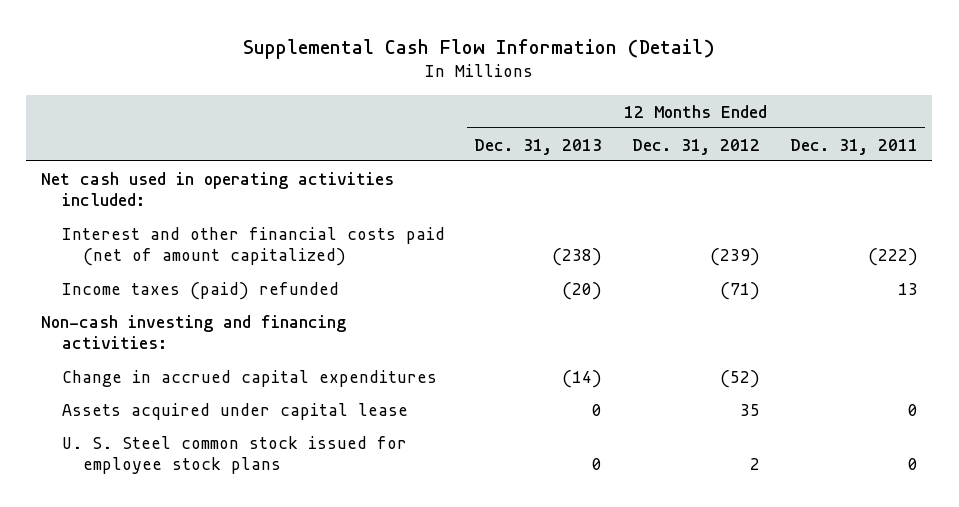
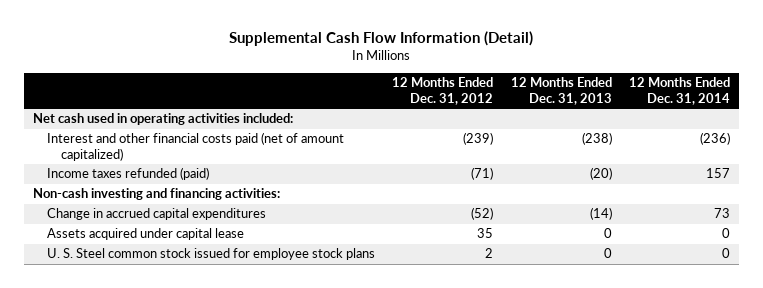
[789,138,918,155] Dec. 31, 2011 -> none
none -> [628,77,730,105] 12 Months Ended Dec. 31, 2014
[61,281,339,300] Income taxes (paid) refunded -> [46,167,209,181] Income taxes refunded (paid)

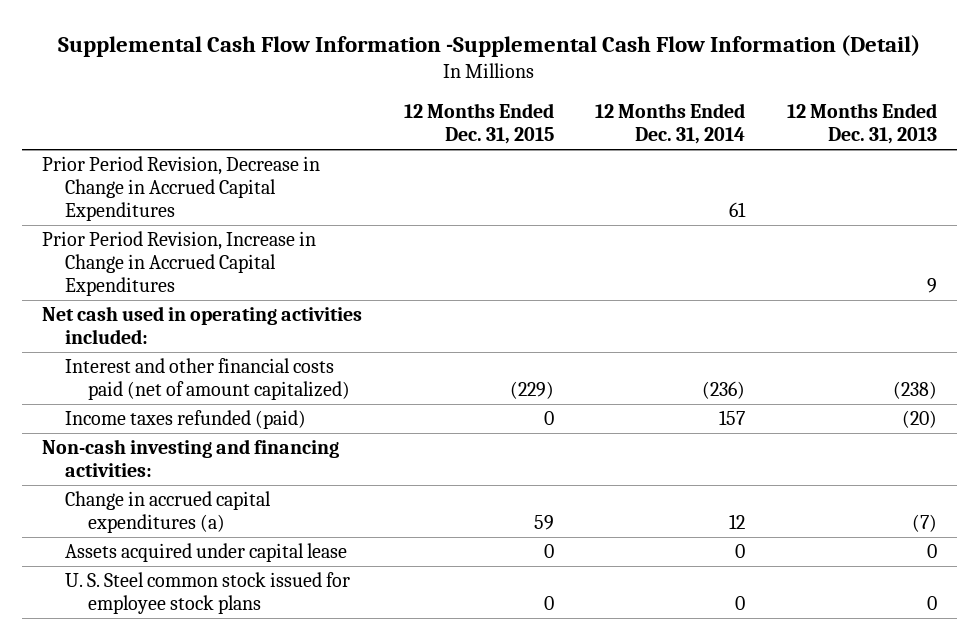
[229,31,534,47] Supplemental Cash Flow Information (Detail) -> [58,34,921,57] Supplemental Cash Flow Information -Supplemental Cash Flow Information (Detail)
[392,77,494,105] 12 Months Ended Dec. 31, 2012 -> none
none -> [403,103,554,145] 12 Months Ended Dec. 31, 2015
none -> [42,156,321,221] Prior Period Revision, Decrease in Change in Accrued Capital Expenditures
none -> [42,231,317,296] Prior Period Revision, Increase in Change in Accrued Capital Expenditures
[46,208,266,221] Change in accrued capital expenditures -> [65,491,272,533] Change in accrued capital expenditures (a)
[589,207,612,221] (14) -> [911,513,937,532] (7)
[713,208,730,219] 73 -> [729,513,746,529] 12

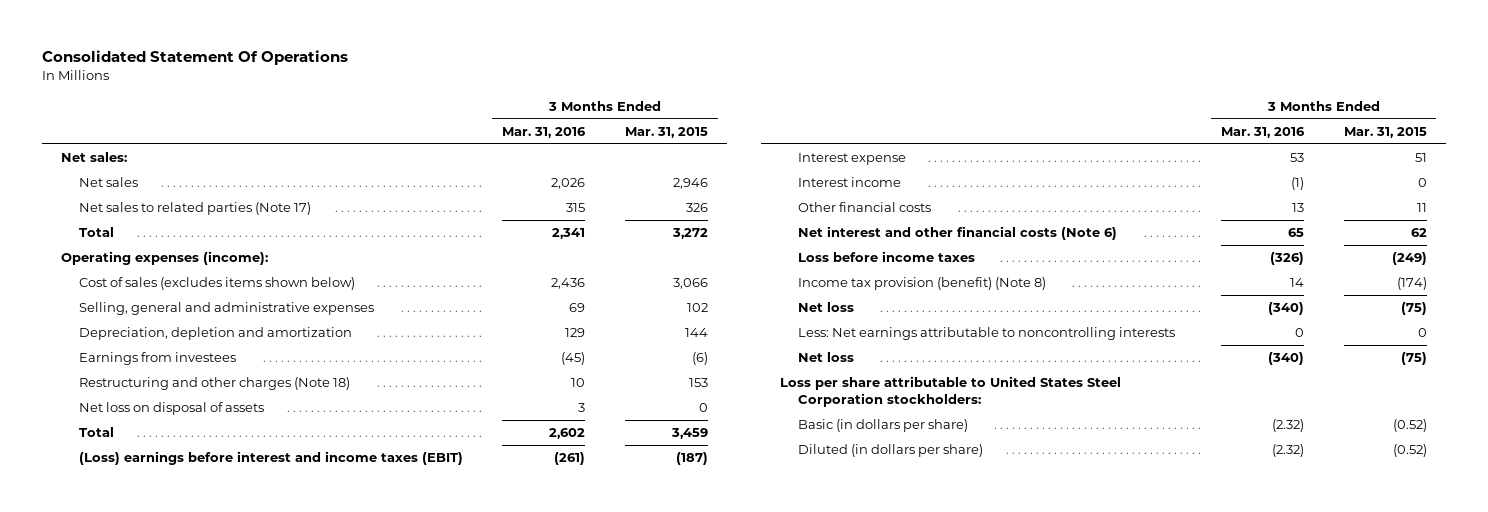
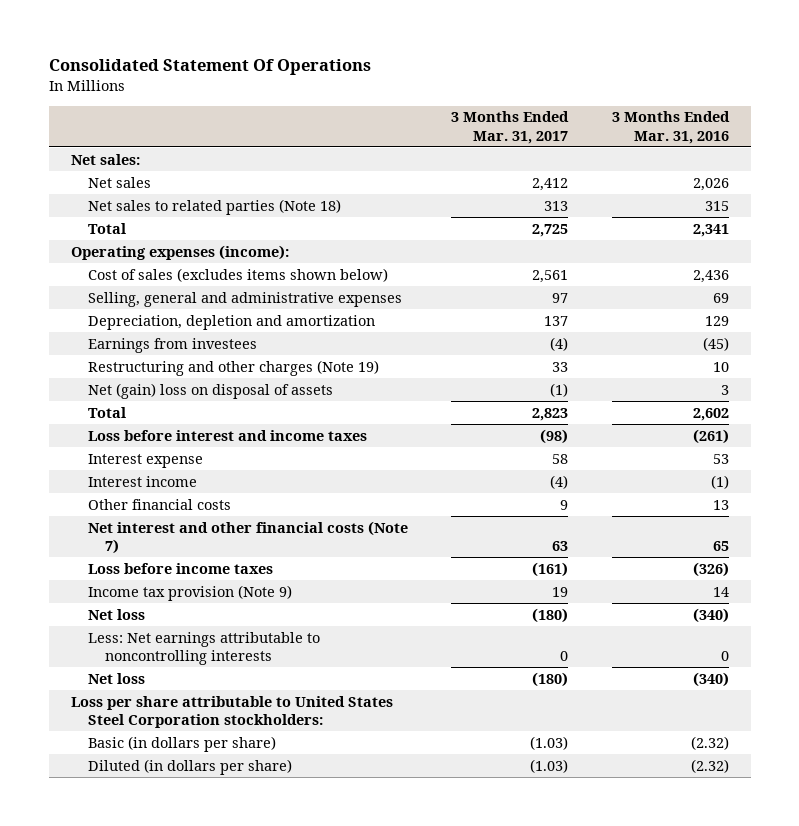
[624,126,708,138] Mar. 31, 2015 -> none
none -> [451,111,570,144] 3 Months Ended Mar. 31, 2017
[78,202,311,216] Net sales to related parties (Note 17) -> [87,198,341,215] Net sales to related parties (Note 18)
[78,377,350,391] Restructuring and other charges (Note 18) -> [87,359,379,376] Restructuring and other charges (Note 19)
[78,402,264,416] Net loss on disposal of assets -> [87,382,333,399] Net (gain) loss on disposal of assets
[78,451,463,466] (Loss) earnings before interest and income taxes (EBIT) -> [87,429,367,441] Loss before interest and income taxes
[797,226,1117,241] Net interest and other financial costs (Note 6) -> [87,520,408,555] Net interest and other financial costs (Note 7)
[797,277,1046,291] Income tax provision (benefit) (Note 8) -> [87,584,292,601] Income tax provision (Note 9)

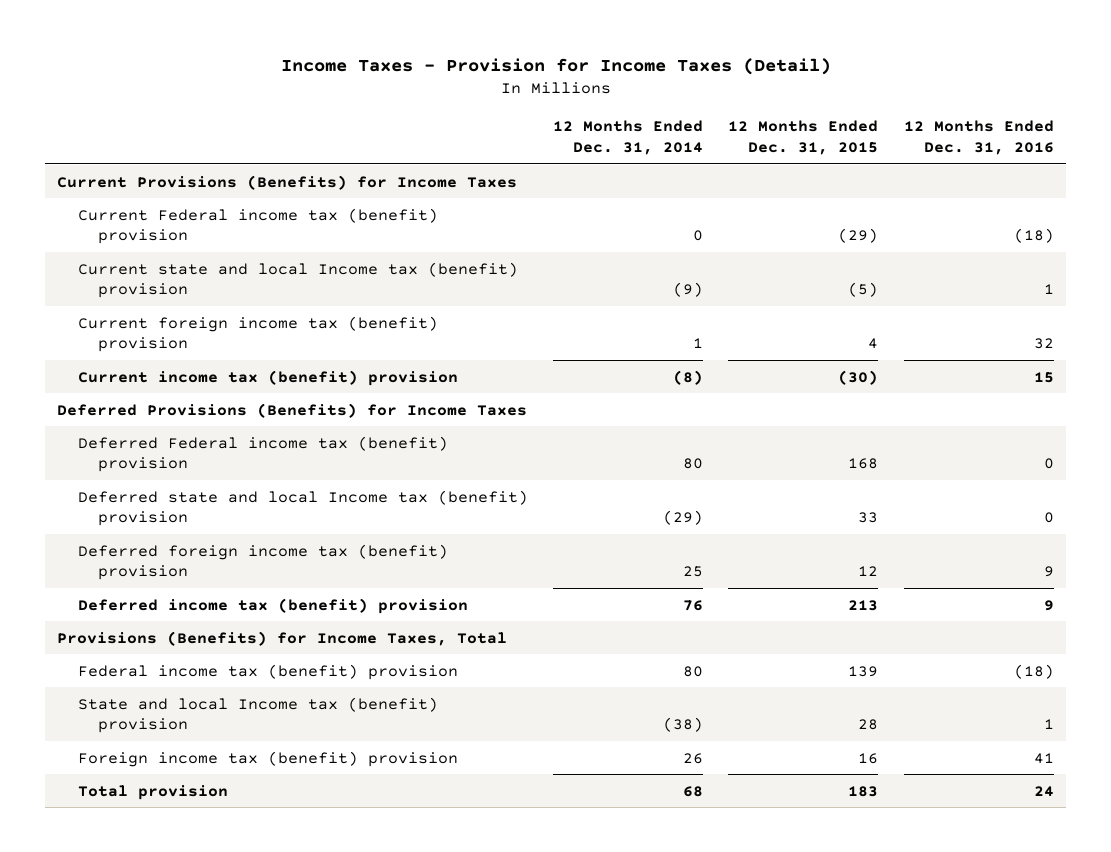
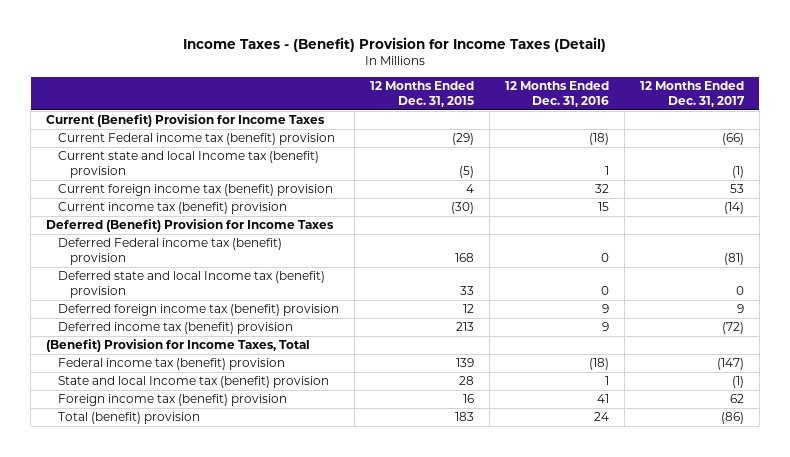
[280,57,831,75] Income Taxes - Provision for Income Taxes (Detail) -> [183,37,607,53] Income Taxes - (Benefit) Provision for Income Taxes (Detail)
[553,120,704,156] 12 Months Ended Dec. 31, 2014 -> none
none -> [639,81,745,107] 12 Months Ended Dec. 31, 2017
[57,174,518,190] Current Provisions (Benefits) for Income Taxes -> [46,114,326,128] Current (Benefit) Provision for Income Taxes
[57,402,528,418] Deferred Provisions (Benefits) for Income Taxes -> [46,219,335,233] Deferred (Benefit) Provision for Income Taxes
[57,630,508,646] Provisions (Benefits) for Income Taxes, Total -> [46,339,311,353] (Benefit) Provision for Income Taxes, Total
[77,784,228,800] Total provision -> [58,412,201,425] Total (benefit) provision

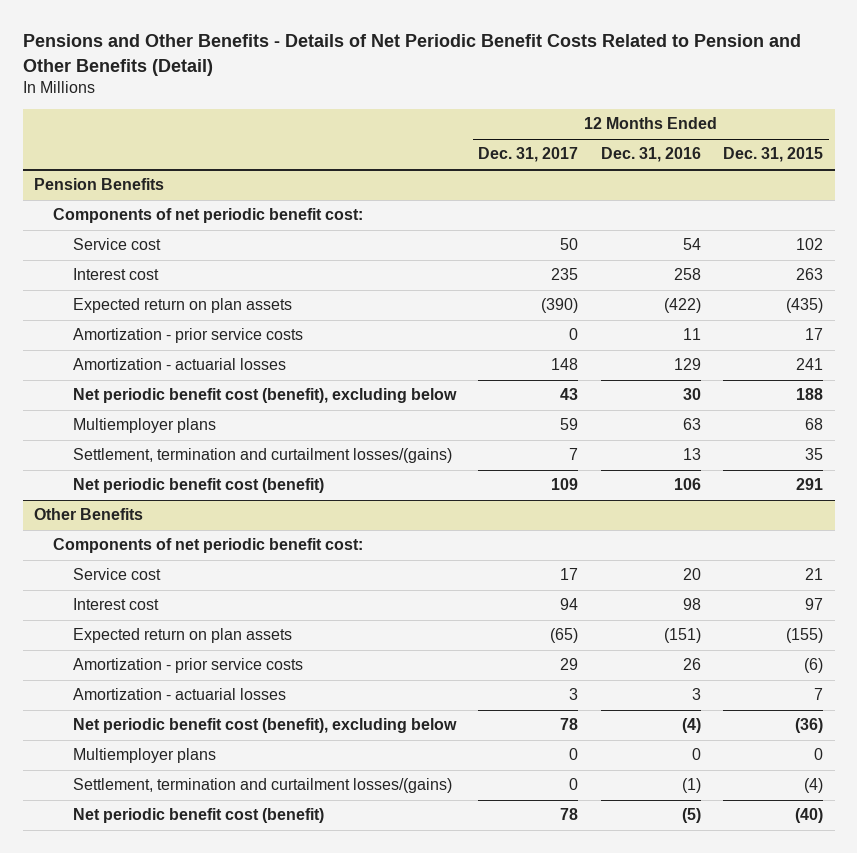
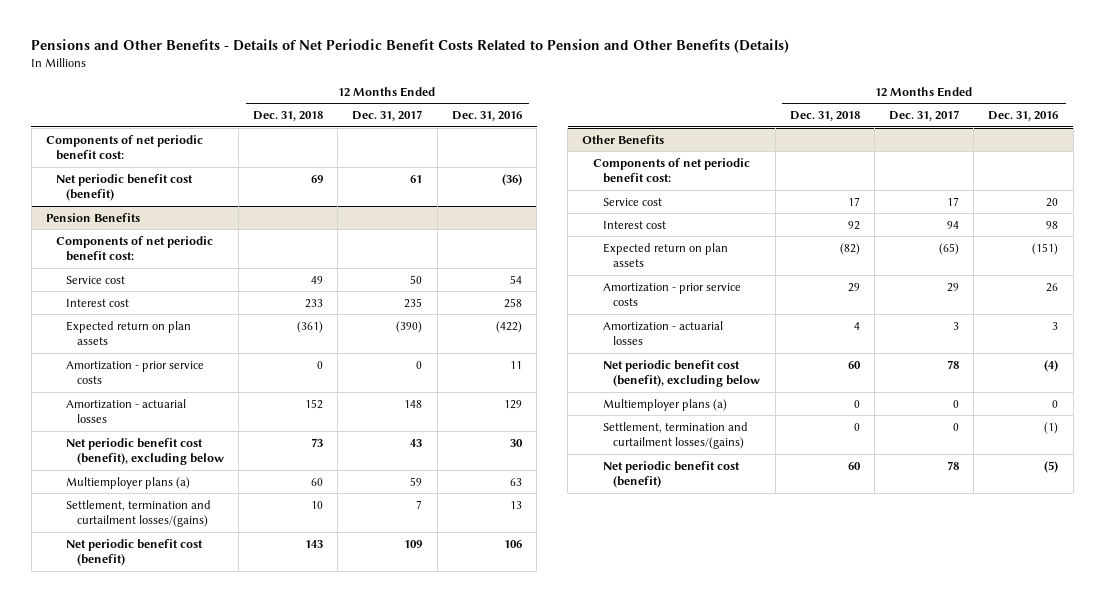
[22,34,801,76] Pensions and Other Benefits - Details of Net Periodic Benefit Costs Related to Pension and Other Benefits (Detail) -> [31,39,790,54] Pensions and Other Benefits - Details of Net Periodic Benefit Costs Related to Pension and Other Benefits (Details)
[723,147,824,163] Dec. 31, 2015 -> none
none -> [253,110,324,121] Dec. 31, 2018
none -> [45,134,203,161] Components of net periodic benefit cost:
none -> [56,173,194,202] Net periodic benefit cost (benefit)
[72,418,216,434] Multiemployer plans -> [66,476,191,489] Multiemployer plans (a)
[72,748,216,764] Multiemployer plans -> [603,398,728,411] Multiemployer plans (a)

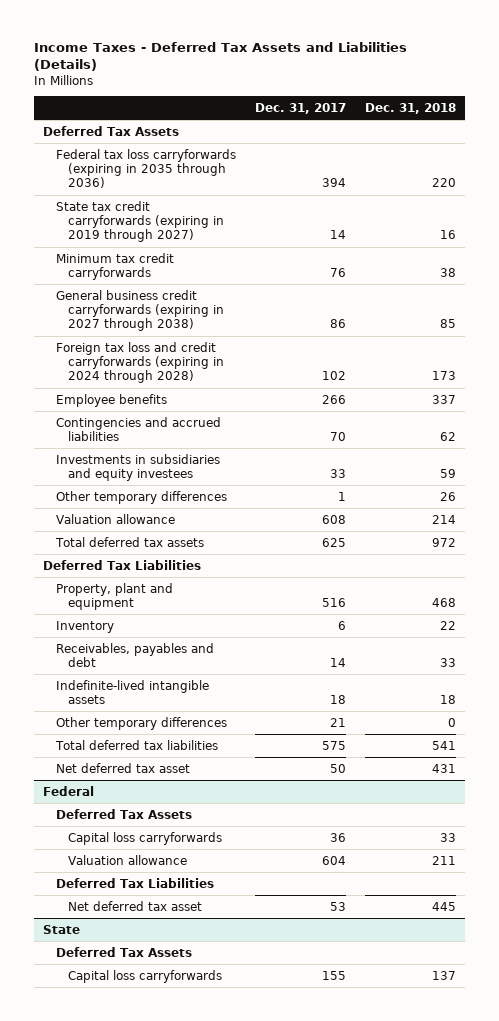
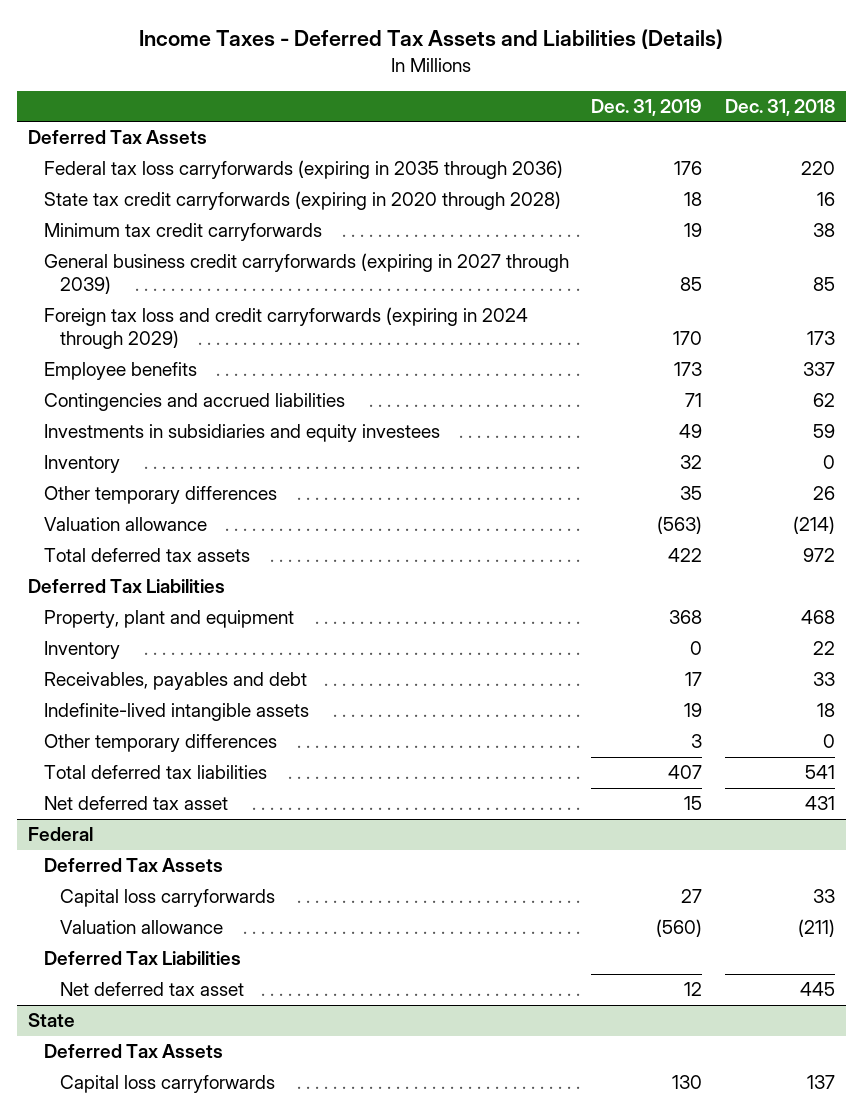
[254,102,346,114] Dec. 31, 2017 -> none
none -> [591,98,703,116] Dec. 31, 2019
[55,200,225,243] State tax credit carryforwards (expiring in 2019 through 2027) -> [44,191,562,211] State tax credit carryforwards (expiring in 2020 through 2028)
[55,289,225,332] General business credit carryforwards (expiring in 2027 through 2038) -> [44,253,570,295] General business credit carryforwards (expiring in 2027 through 2039)
[55,341,225,384] Foreign tax loss and credit carryforwards (expiring in 2024 through 2028) -> [44,307,529,350] Foreign tax loss and credit carryforwards (expiring in 2024 through 2029)
none -> [44,455,121,474] Inventory
[431,514,456,524] 214 -> [792,516,835,535] (214)
[431,855,456,865] 211 -> [797,919,835,938] (211)

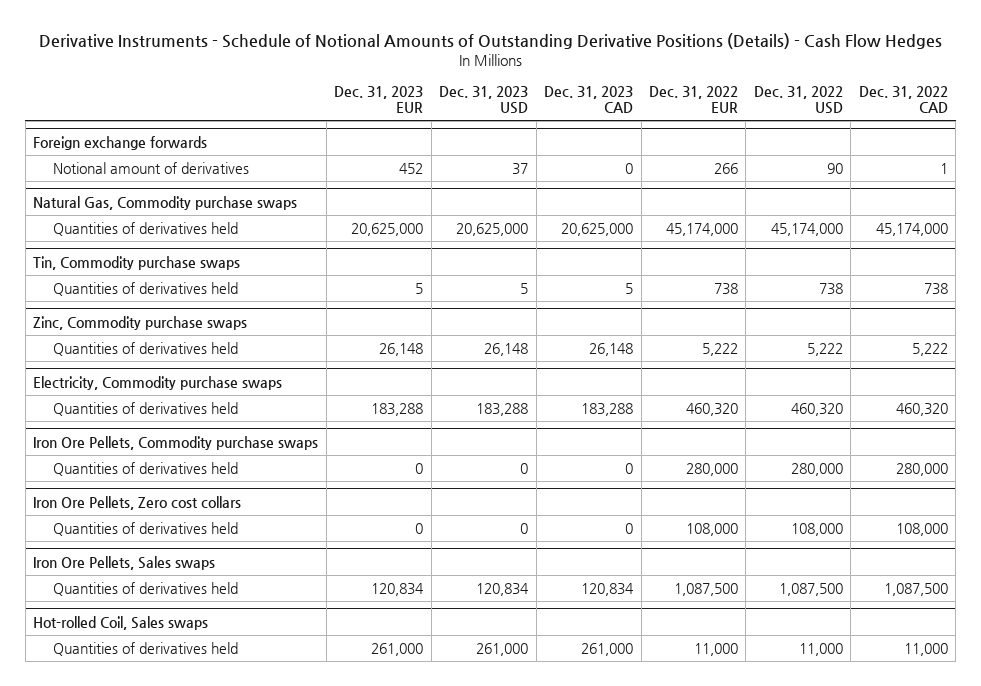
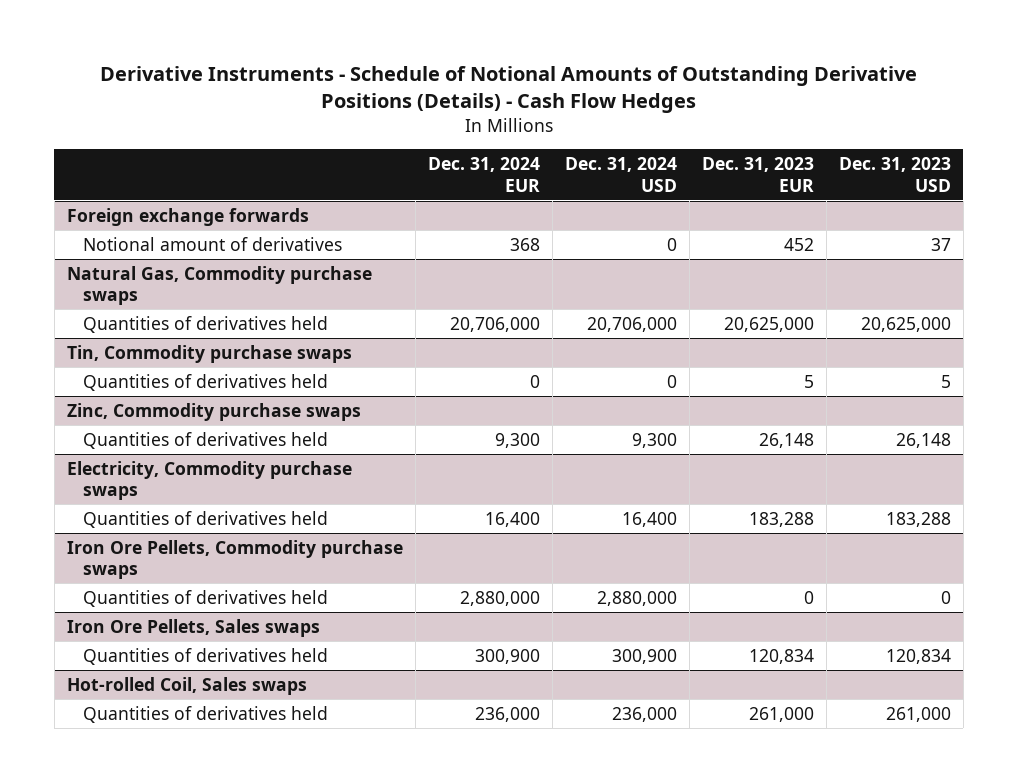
[544,86,634,114] Dec. 31, 2023 CAD -> none
[648,86,738,114] Dec. 31, 2022 EUR -> none
[753,86,843,115] Dec. 31, 2022 USD -> none
[858,86,948,114] Dec. 31, 2022 CAD -> none
none -> [427,157,540,192] Dec. 31, 2024 EUR
none -> [564,157,677,192] Dec. 31, 2024 USD
[33,495,242,510] Iron Ore Pellets, Zero cost collars -> none
[52,521,238,536] Quantities of derivatives held -> none

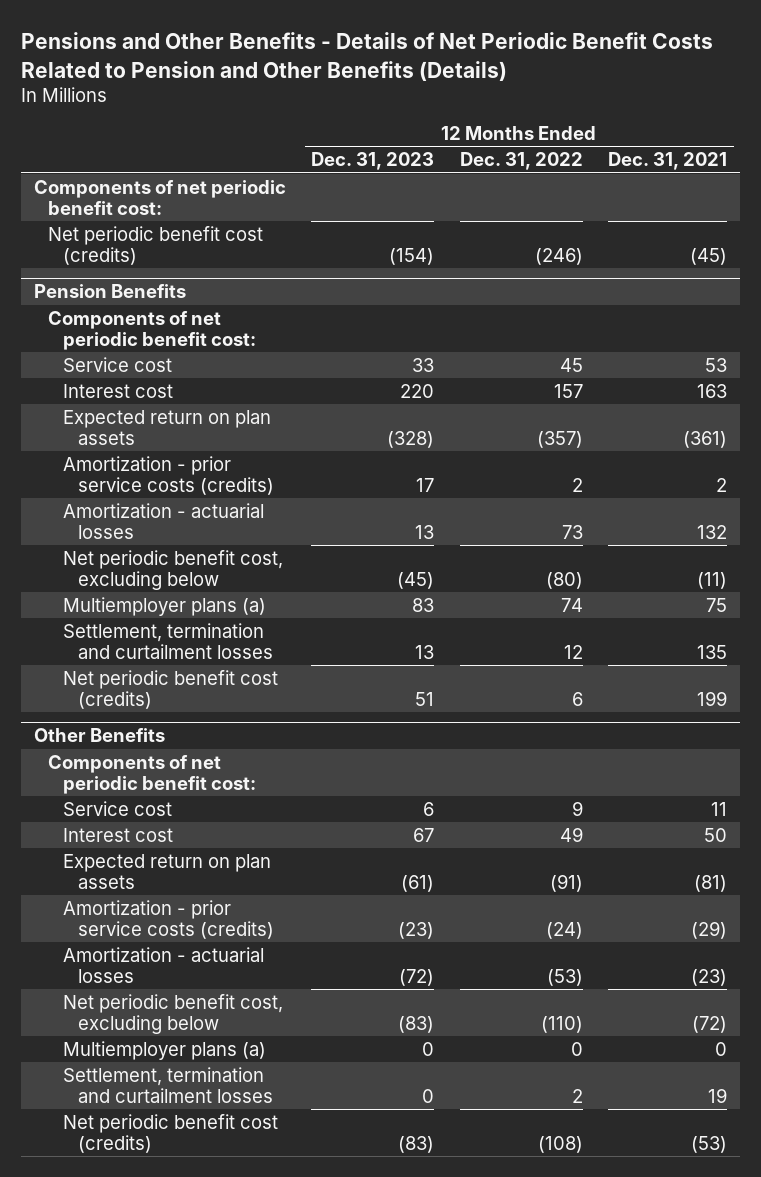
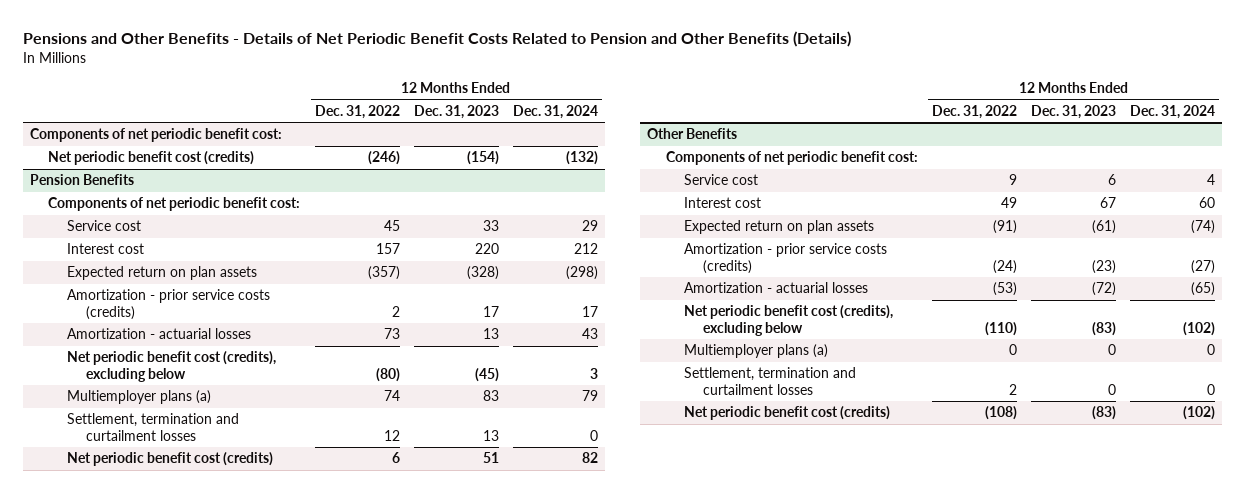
[608,152,728,171] Dec. 31, 2021 -> none
none -> [513,104,599,119] Dec. 31, 2024
[63,549,284,590] Net periodic benefit cost, excluding below -> [67,351,277,382] Net periodic benefit cost (credits), excluding below
[63,993,284,1034] Net periodic benefit cost, excluding below -> [684,305,894,336] Net periodic benefit cost (credits), excluding below

